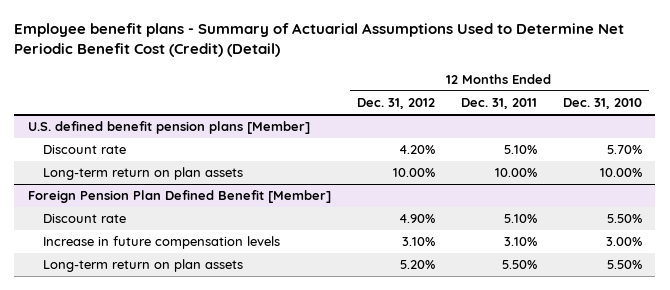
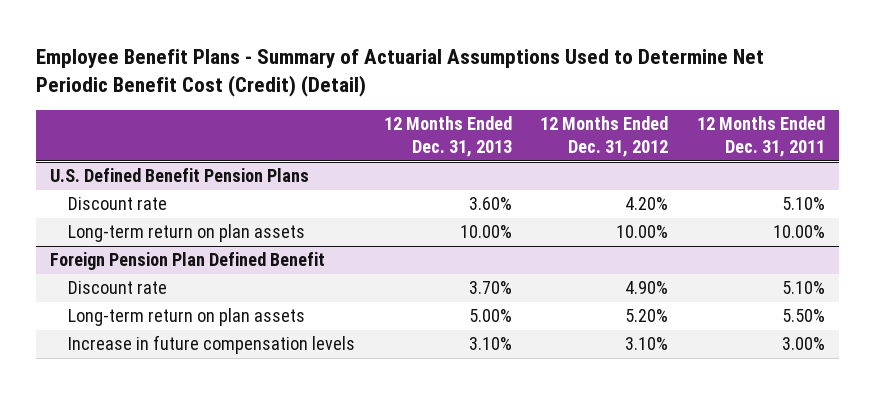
[14,23,625,58] Employee benefit plans - Summary of Actuarial Assumptions Used to Determine Net Periodic Benefit Cost (Credit) (Detail) -> [35,48,764,97] Employee Benefit Plans - Summary of Actuarial Assumptions Used to Determine Net Periodic Benefit Cost (Credit) (Detail)
[563,98,643,110] Dec. 31, 2010 -> none
none -> [383,116,512,157] 12 Months Ended Dec. 31, 2013
[27,121,310,135] U.S. defined benefit pension plans [Member] -> [49,168,309,183] U.S. Defined Benefit Pension Plans
[27,190,331,204] Foreign Pension Plan Defined Benefit [Member] -> [49,252,325,271] Foreign Pension Plan Defined Benefit
[42,236,280,250] Increase in future compensation levels -> none
none -> [68,335,356,355] Increase in future compensation levels

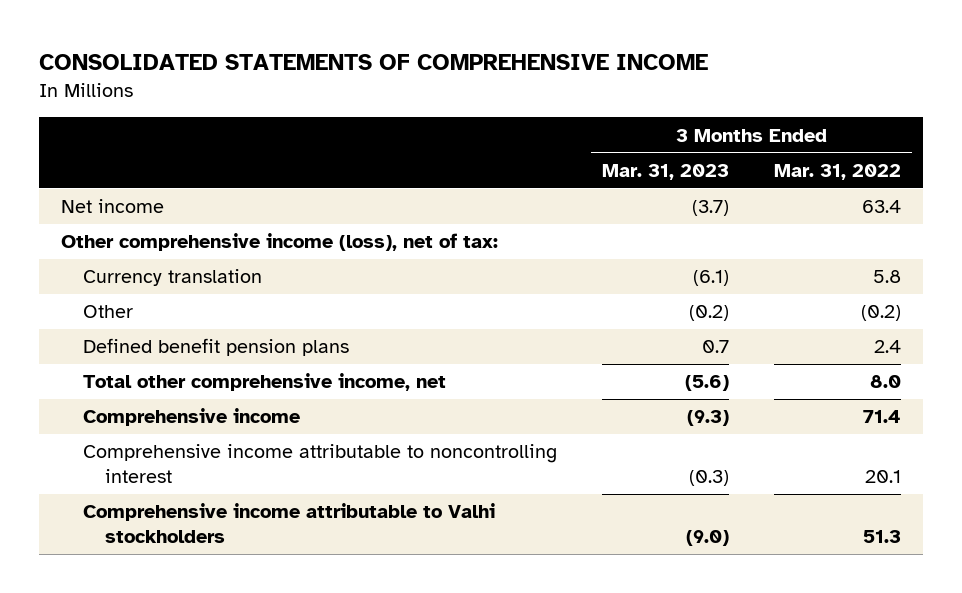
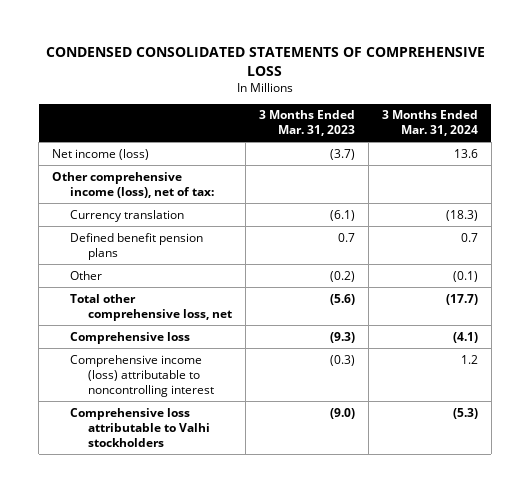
[38,54,708,71] CONSOLIDATED STATEMENTS OF COMPREHENSIVE INCOME -> [46,47,486,76] CONDENSED CONSOLIDATED STATEMENTS OF COMPREHENSIVE LOSS
[774,163,902,180] Mar. 31, 2022 -> none
none -> [381,110,478,137] 3 Months Ended Mar. 31, 2024
[61,199,165,214] Net income -> [52,148,150,160] Net income (loss)
[83,305,134,319] Other -> [70,270,103,280] Other
[83,373,447,392] Total other comprehensive income, net -> [70,293,233,321] Total other comprehensive loss, net
[83,408,301,427] Comprehensive income -> [70,331,191,344] Comprehensive loss
[83,444,558,484] Comprehensive income attributable to noncontrolling interest -> [70,354,215,397] Comprehensive income (loss) attributable to noncontrolling interest
[83,503,496,544] Comprehensive income attributable to Valhi stockholders -> [70,407,211,447] Comprehensive loss attributable to Valhi stockholders

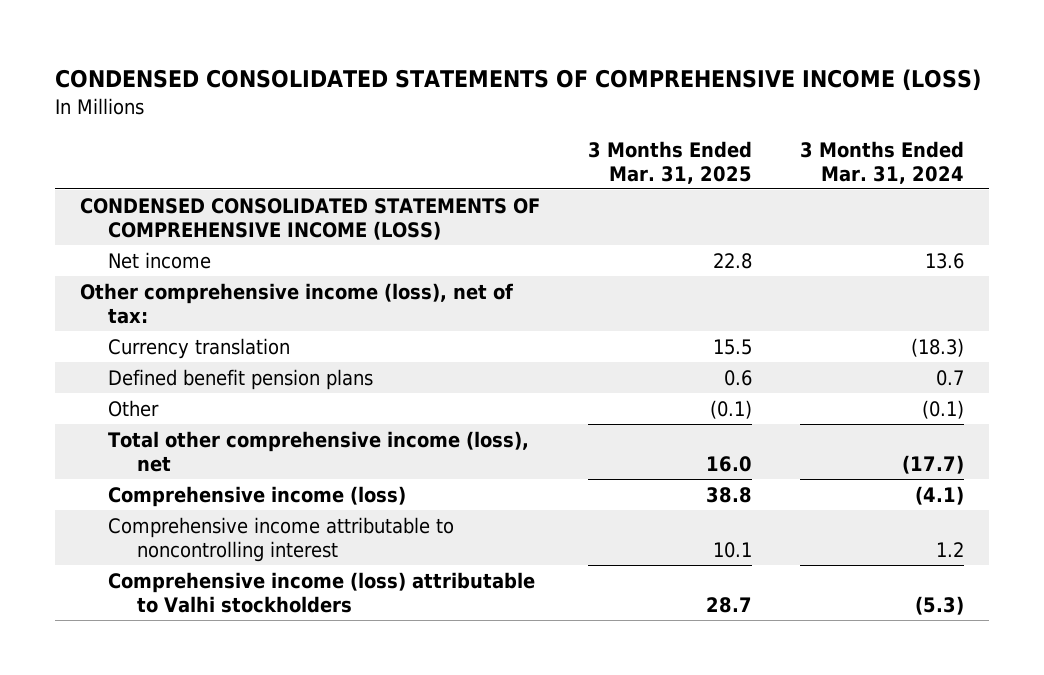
[46,47,486,76] CONDENSED CONSOLIDATED STATEMENTS OF COMPREHENSIVE LOSS -> [55,68,982,91] CONDENSED CONSOLIDATED STATEMENTS OF COMPREHENSIVE INCOME (LOSS)
[259,110,356,137] 3 Months Ended Mar. 31, 2023 -> none
none -> [587,141,752,184] 3 Months Ended Mar. 31, 2025
none -> [79,197,540,240] CONDENSED CONSOLIDATED STATEMENTS OF COMPREHENSIVE INCOME (LOSS)
[52,148,150,160] Net income (loss) -> [108,251,212,269] Net income
[70,293,233,321] Total other comprehensive loss, net -> [108,430,530,472] Total other comprehensive income (loss), net
[70,331,191,344] Comprehensive loss -> [108,485,407,507] Comprehensive income (loss)
[70,354,215,397] Comprehensive income (loss) attributable to noncontrolling interest -> [108,516,455,562] Comprehensive income attributable to noncontrolling interest
[70,407,211,447] Comprehensive loss attributable to Valhi stockholders -> [108,571,536,613] Comprehensive income (loss) attributable to Valhi stockholders

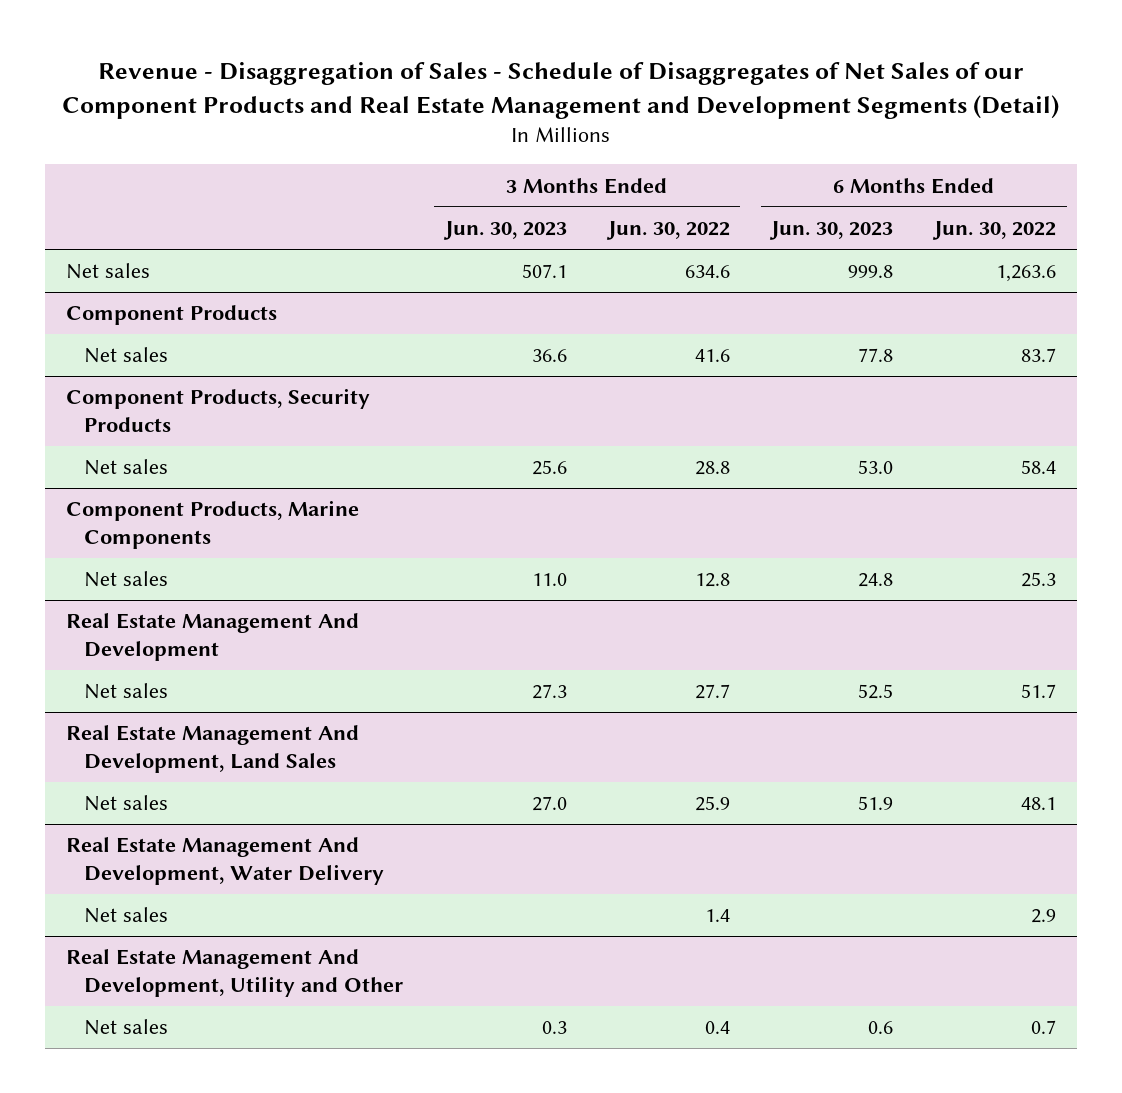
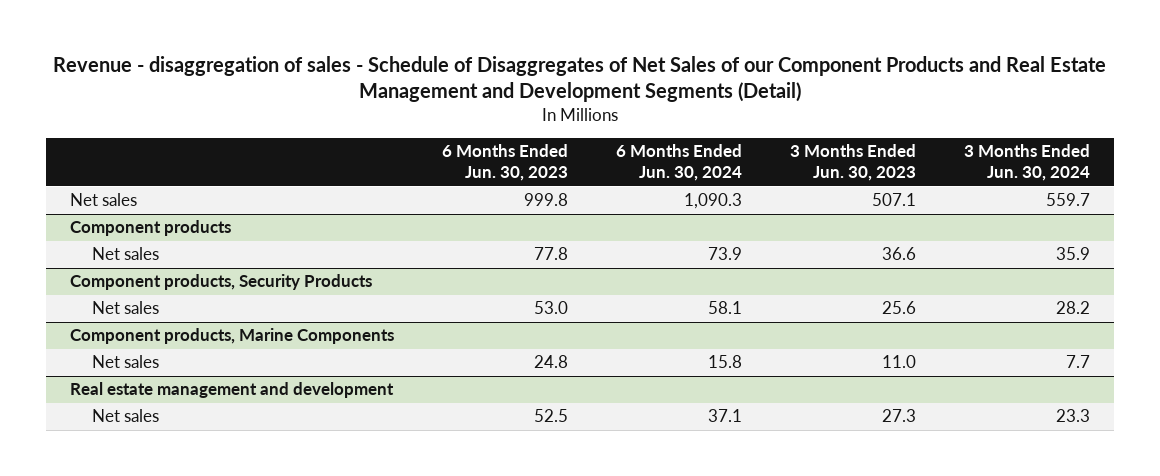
[62,62,1060,119] Revenue - Disaggregation of Sales - Schedule of Disaggregates of Net Sales of our Component Products and Real Estate Management and Development Segments (Detail) -> [53,56,1107,103] Revenue - disaggregation of sales - Schedule of Disaggregates of Net Sales of our Component Products and Real Estate Management and Development Segments (Detail)
[605,221,730,241] Jun. 30, 2022 -> none
[932,221,1057,241] Jun. 30, 2022 -> none
none -> [616,144,743,182] 6 Months Ended Jun. 30, 2024
none -> [963,144,1090,182] 3 Months Ended Jun. 30, 2024
[65,305,277,326] Component Products -> [70,220,232,237] Component products
[65,388,370,432] Component Products, Security Products -> [70,274,373,291] Component products, Security Products
[65,500,359,549] Component Products, Marine Components -> [70,328,395,345] Component products, Marine Components
[65,613,359,661] Real Estate Management And Development -> [70,382,395,399] Real estate management and development
[65,725,359,773] Real Estate Management And Development, Land Sales -> none
[84,795,169,812] Net sales -> none
[65,837,385,885] Real Estate Management And Development, Water Delivery -> none
[84,907,169,924] Net sales -> none
[65,949,404,997] Real Estate Management And Development, Utility and Other -> none
[84,1019,169,1036] Net sales -> none

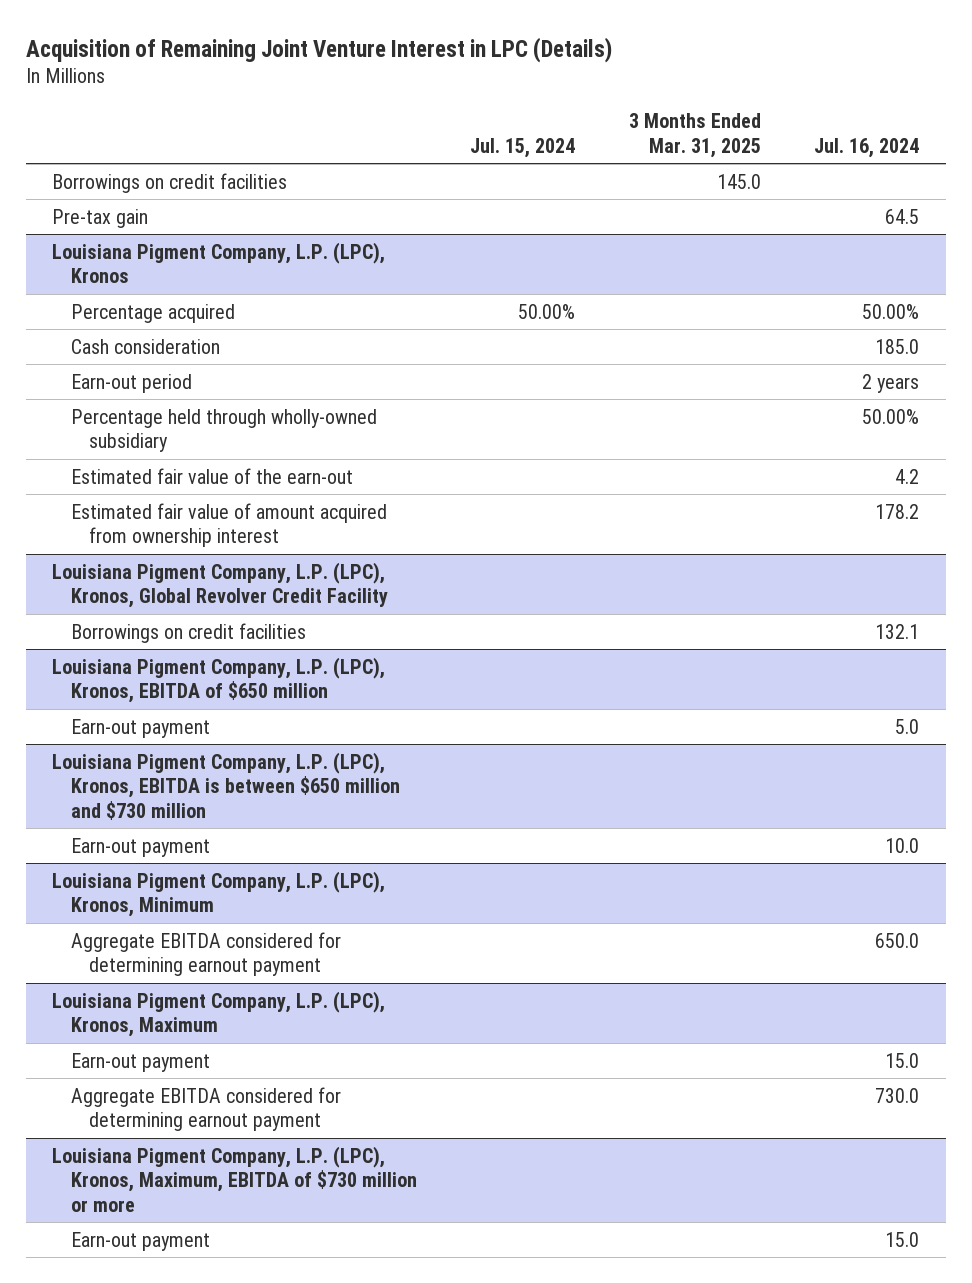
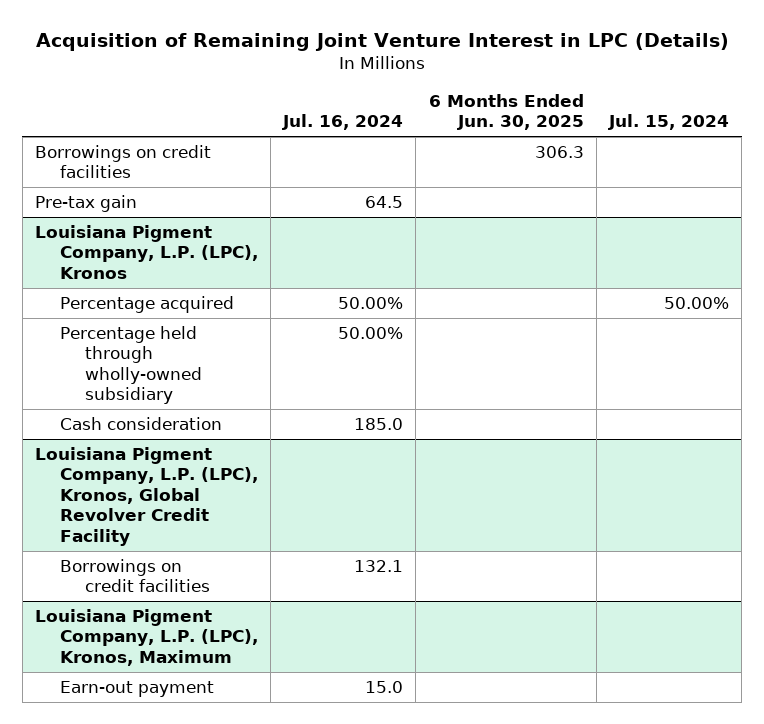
[628,113,761,158] 3 Months Ended Mar. 31, 2025 -> none
none -> [428,93,584,130] 6 Months Ended Jun. 30, 2025
[70,373,192,393] Earn-out period -> none
[70,467,353,484] Estimated fair value of the earn-out -> none
[70,502,387,548] Estimated fair value of amount acquired from ownership interest -> none
[70,338,220,354] Cash consideration -> [59,416,222,430] Cash consideration
[52,656,386,704] Louisiana Pigment Company, L.P. (LPC), Kronos, EBITDA of $650 million -> none
[70,718,210,738] Earn-out payment -> none
[52,751,400,820] Louisiana Pigment Company, L.P. (LPC), Kronos, EBITDA is between $650 million and $730 million -> none
[70,837,210,857] Earn-out payment -> none
[52,870,386,918] Louisiana Pigment Company, L.P. (LPC), Kronos, Minimum -> none
[70,931,341,977] Aggregate EBITDA considered for determining earnout payment -> none
[70,1086,341,1132] Aggregate EBITDA considered for determining earnout payment -> none
[52,1145,417,1212] Louisiana Pigment Company, L.P. (LPC), Kronos, Maximum, EBITDA of $730 million or more -> none
[70,1231,210,1251] Earn-out payment -> none

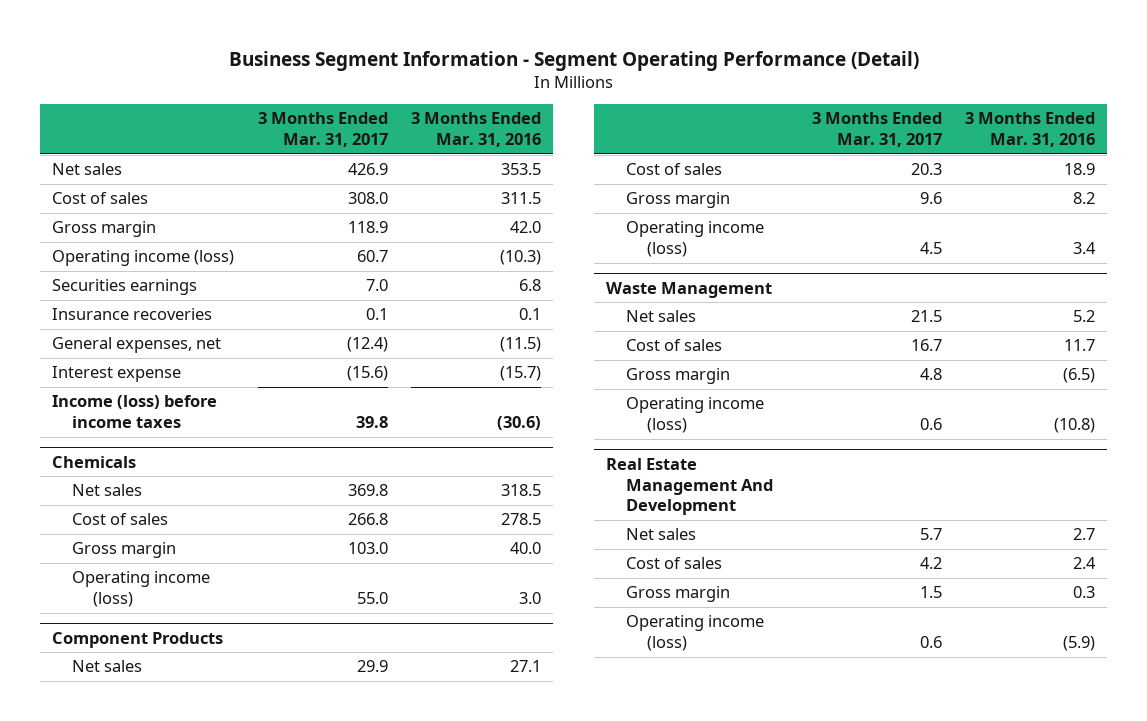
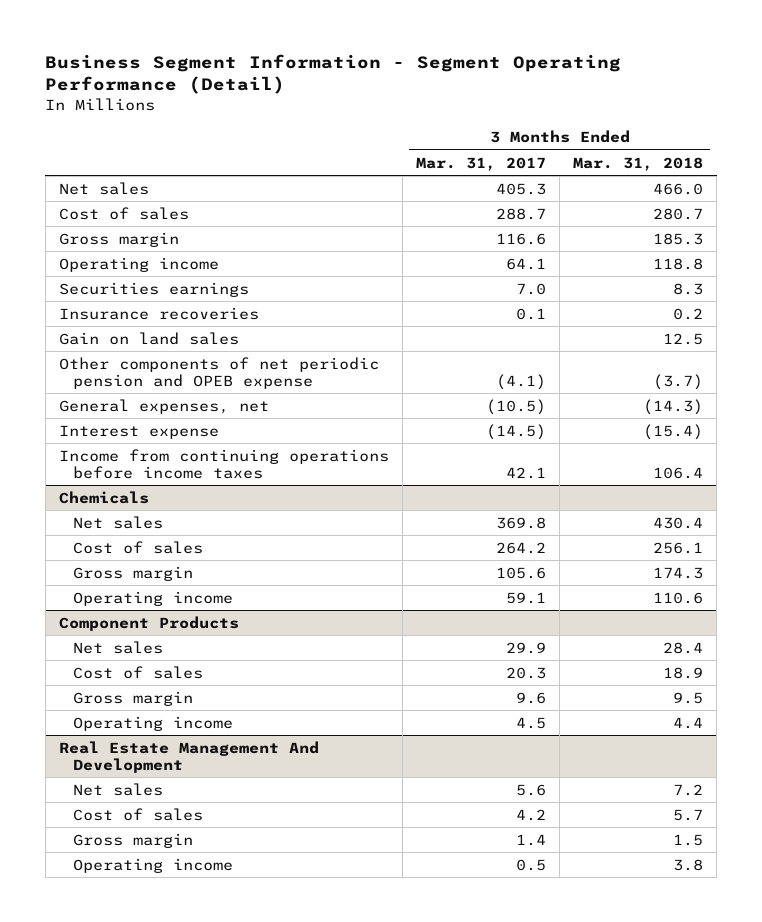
[411,112,542,148] 3 Months Ended Mar. 31, 2016 -> none
none -> [573,156,704,171] Mar. 31, 2018
[347,163,388,176] 426.9 -> [496,182,547,195] 405.3
[347,192,388,205] 308.0 -> [496,207,547,220] 288.7
[347,221,388,234] 118.9 -> [496,232,547,245] 116.6
[52,250,235,267] Operating income (loss) -> [58,256,219,272] Operating income
[356,250,388,263] 60.7 -> [506,257,547,270] 64.1
none -> [58,331,239,345] Gain on land sales
none -> [58,356,379,389] Other components of net periodic pension and OPEB expense
[346,337,388,353] (12.4) -> [486,398,547,415] (10.5)
[346,366,388,382] (15.6) -> [486,423,547,440] (14.5)
[52,395,218,429] Income (loss) before income taxes -> [58,448,389,479] Income from continuing operations before income taxes
[355,416,388,429] 39.8 -> [506,466,547,479] 42.1
[347,513,388,526] 266.8 -> [496,541,547,554] 264.2
[347,542,388,555] 103.0 -> [496,566,547,579] 105.6
[72,571,211,608] Operating income (loss) -> [73,590,234,606] Operating income
[356,592,388,605] 55.0 -> [506,591,547,604] 59.1
[605,281,772,298] Waste Management -> none
[626,310,697,323] Net sales -> none
[626,339,723,352] Cost of sales -> none
[626,368,731,385] Gross margin -> none
[626,397,765,434] Operating income (loss) -> none
[626,221,765,258] Operating income (loss) -> [73,715,234,731] Operating income
[919,528,942,541] 5.7 -> [516,783,547,796] 5.6
[919,586,942,599] 1.5 -> [516,833,547,846] 1.4
[626,615,765,652] Operating income (loss) -> [73,857,234,873] Operating income
[919,636,942,649] 0.6 -> [516,858,547,871] 0.5

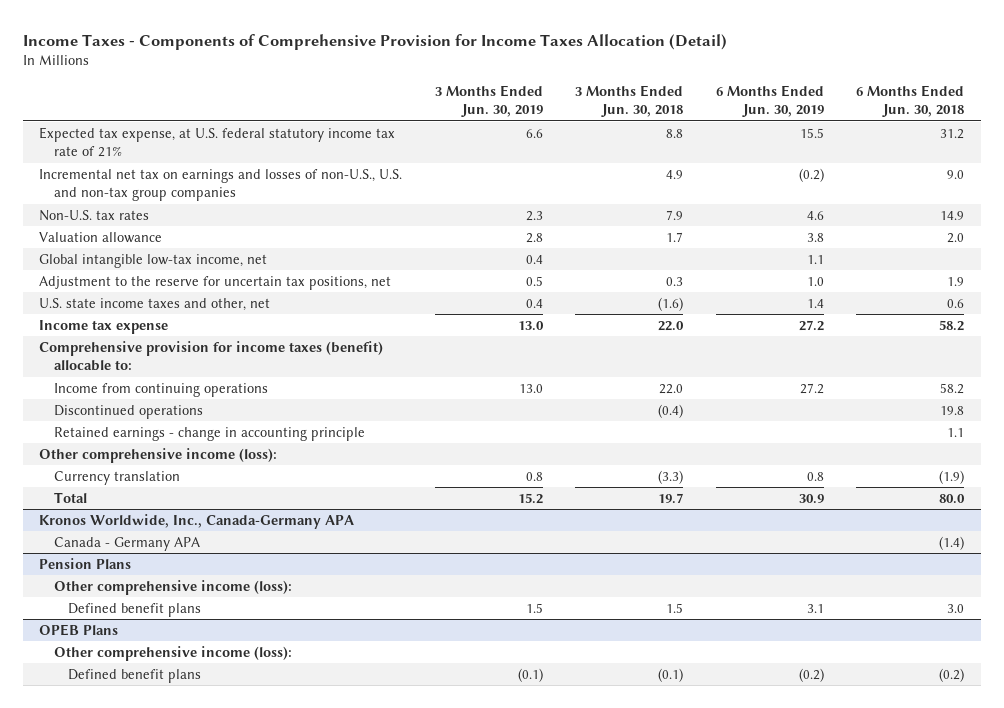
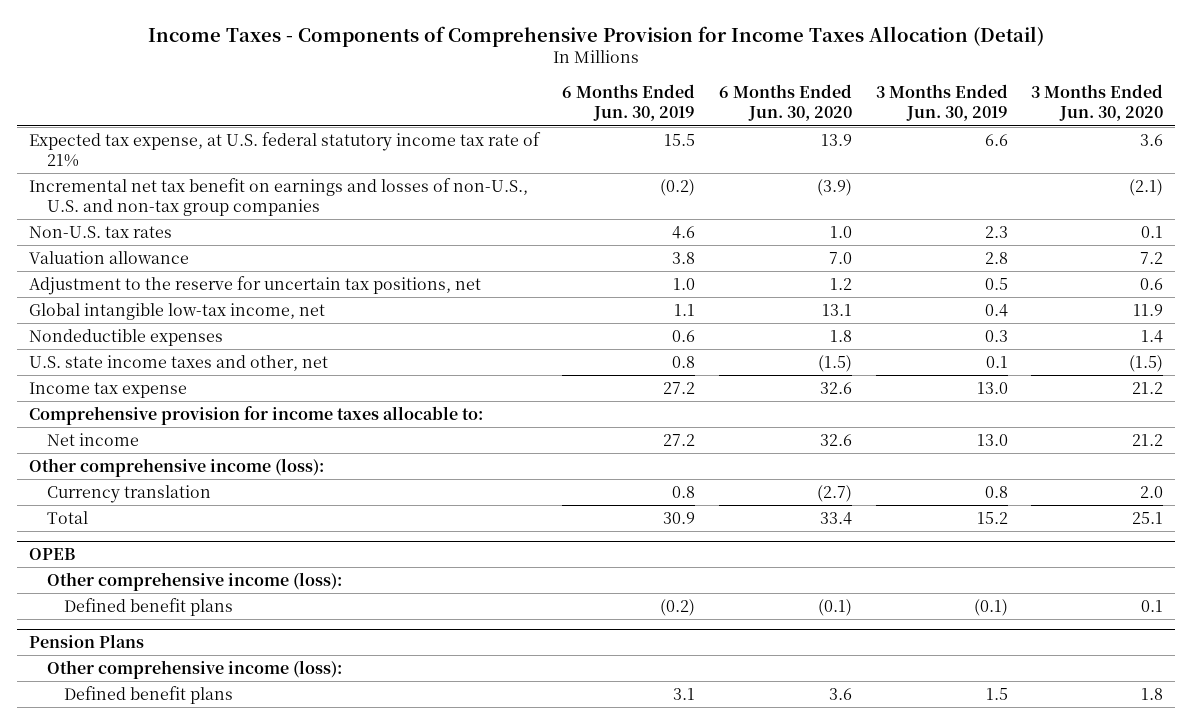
[575,84,684,118] 3 Months Ended Jun. 30, 2018 -> none
[856,84,965,118] 6 Months Ended Jun. 30, 2018 -> none
none -> [719,84,853,122] 6 Months Ended Jun. 30, 2020
none -> [1031,84,1164,122] 3 Months Ended Jun. 30, 2020
[39,168,403,202] Incremental net tax on earnings and losses of non-U.S., U.S. and non-tax group companies -> [28,177,528,216] Incremental net tax benefit on earnings and losses of non-U.S., U.S. and non-tax group companies
[39,253,268,268] Global intangible low-tax income, net -> [28,302,325,320] Global intangible low-tax income, net
none -> [28,328,223,346] Nondeductible expenses
[525,298,543,308] 0.4 -> [985,355,1008,368] 0.1
[806,298,824,308] 1.4 -> [672,355,696,368] 0.8
[53,404,203,419] Discontinued operations -> none
[53,426,365,441] Retained earnings - change in accounting principle -> none
[39,340,384,372] Comprehensive provision for income taxes (benefit) allocable to: -> [28,405,483,425] Comprehensive provision for income taxes allocable to:
[53,382,268,397] Income from continuing operations -> [46,432,139,446] Net income
[39,513,355,529] Kronos Worldwide, Inc., Canada-Germany APA -> none
[53,536,200,551] Canada - Germany APA -> none
none -> [28,547,75,560] OPEB
none -> [46,571,342,591] Other comprehensive income (loss):
none -> [64,597,234,616] Defined benefit plans
[39,623,119,636] OPEB Plans -> none
[53,645,292,661] Other comprehensive income (loss): -> none
[68,668,202,683] Defined benefit plans -> none

